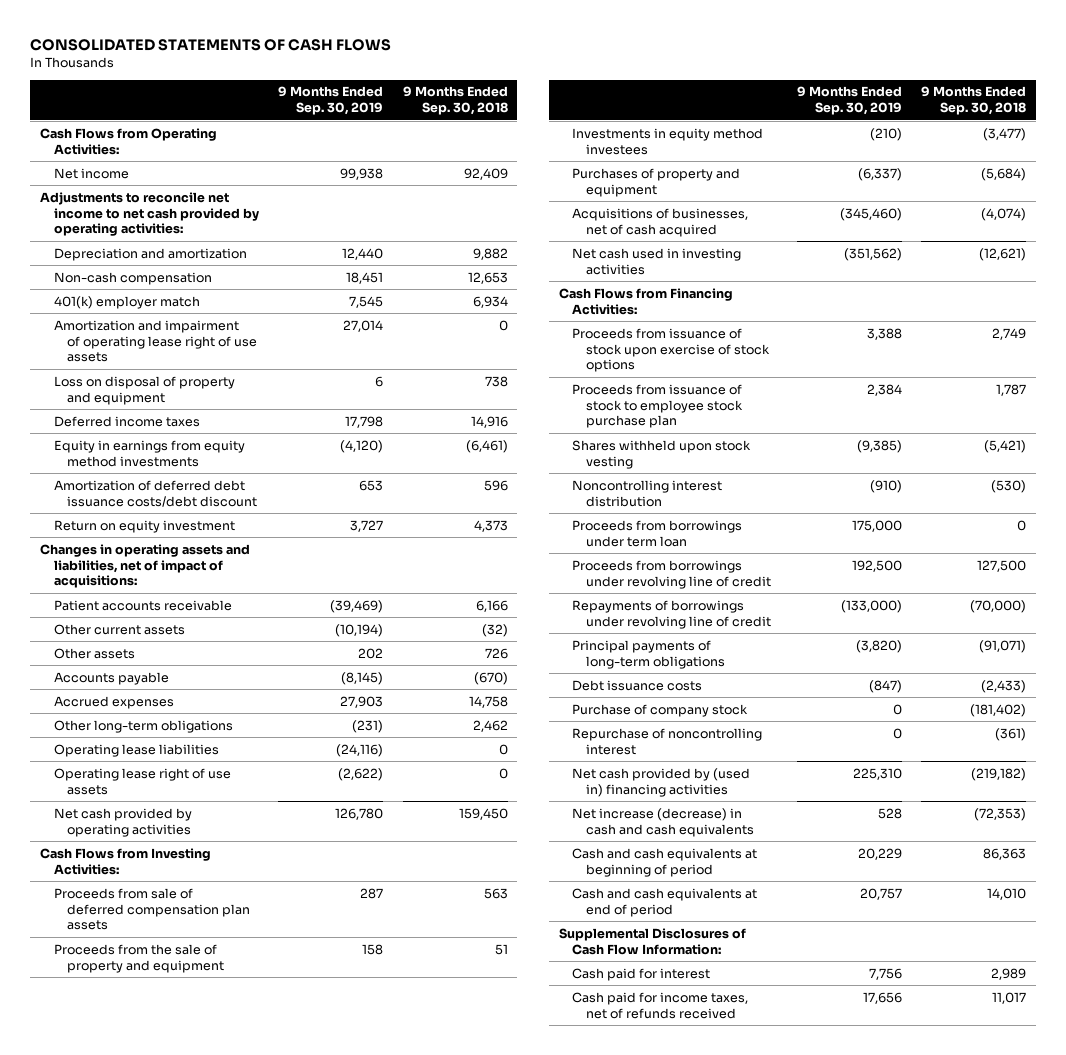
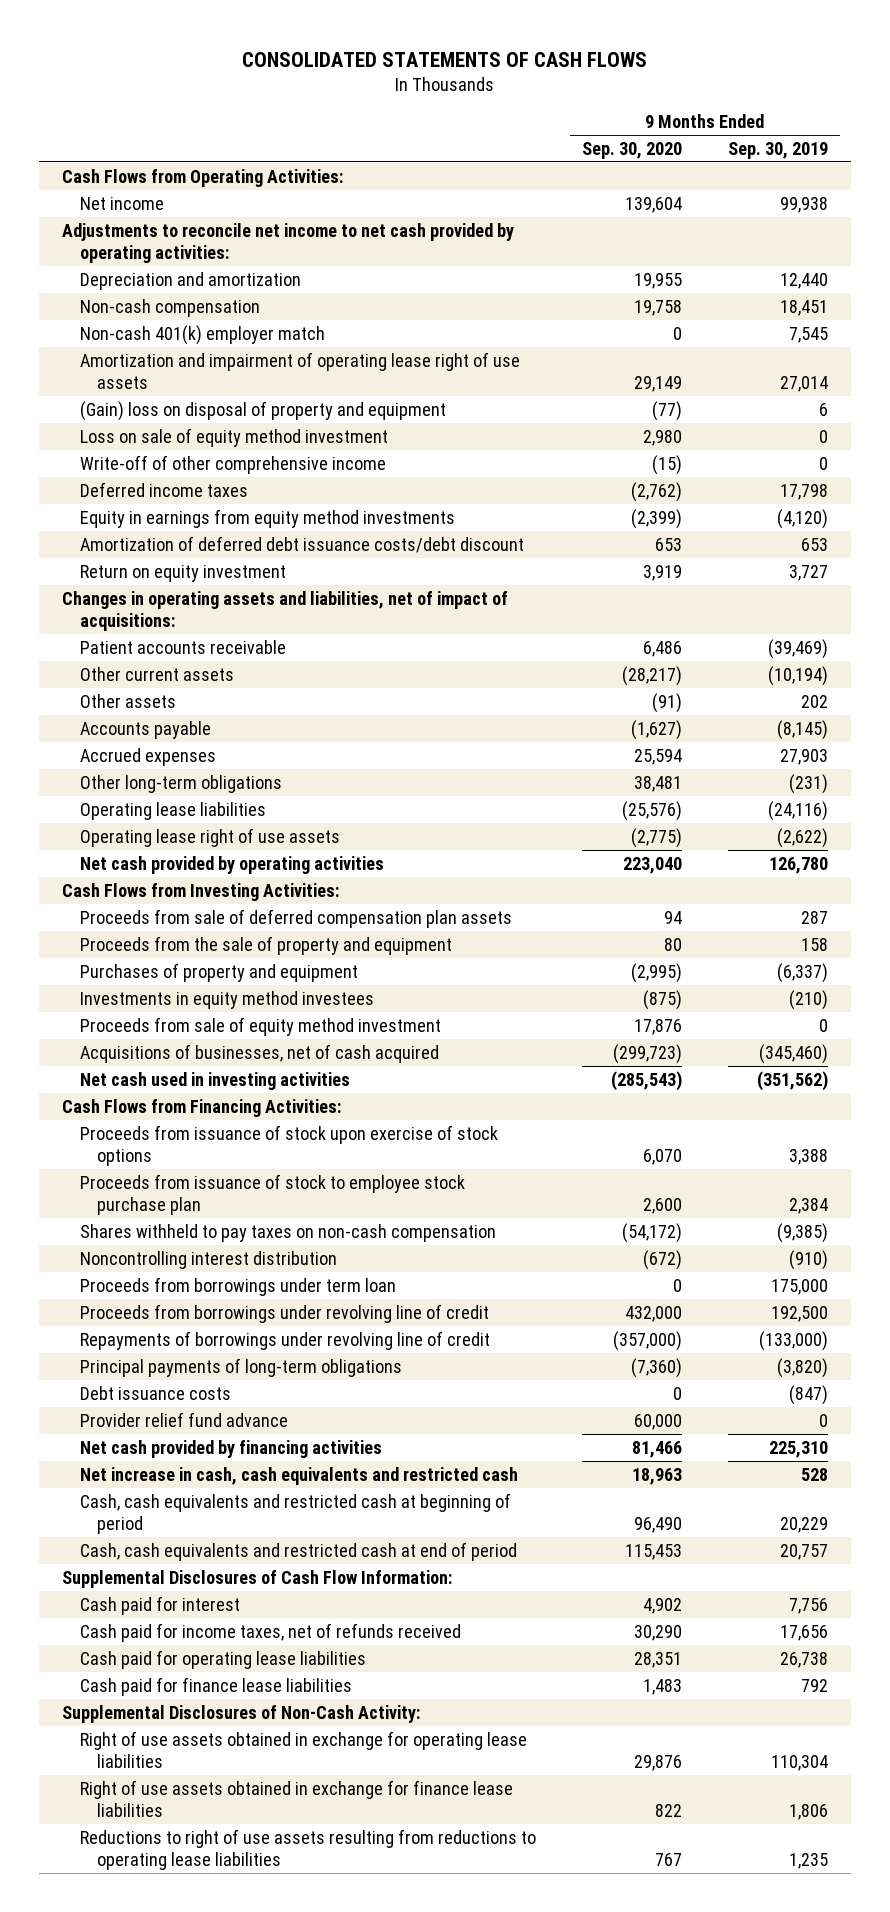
[402,86,508,116] 9 Months Ended Sep. 30, 2018 -> none
none -> [581,142,682,160] Sep. 30, 2020
[53,295,200,309] 401(k) employer match -> [79,324,325,345] Non-cash 401(k) employer match
[53,375,235,405] Loss on disposal of property and equipment -> [79,400,446,421] (Gain) loss on disposal of property and equipment
none -> [79,427,388,447] Loss on sale of equity method investment
none -> [79,454,386,474] Write-off of other comprehensive income
[572,127,764,155] Investments in equity method investees -> [79,990,374,1009] Investments in equity method investees
none -> [79,1016,441,1036] Proceeds from sale of equity method investment
[572,439,752,469] Shares withheld upon stock vesting -> [79,1223,496,1242] Shares withheld to pay taxes on non-cash compensation
[572,703,749,717] Purchase of company stock -> none
[572,727,763,755] Repurchase of noncontrolling interest -> none
none -> [79,1411,288,1427] Provider relief fund advance
[572,767,751,797] Net cash provided by (used in) financing activities -> [79,1439,382,1458] Net cash provided by financing activities
[572,807,754,837] Net increase (decrease) in cash and cash equivalents -> [79,1466,518,1485] Net increase in cash, cash equivalents and restricted cash
[572,847,758,877] Cash and cash equivalents at beginning of period -> [79,1492,511,1534] Cash, cash equivalents and restricted cash at beginning of period
[572,887,758,917] Cash and cash equivalents at end of period -> [79,1541,517,1561] Cash, cash equivalents and restricted cash at end of period
none -> [79,1649,366,1669] Cash paid for operating lease liabilities
none -> [79,1676,352,1696] Cash paid for finance lease liabilities
none -> [61,1704,420,1723] Supplemental Disclosures of Non-Cash Activity:
none -> [79,1730,527,1768] Right of use assets obtained in exchange for operating lease liabilities
none -> [79,1779,513,1817] Right of use assets obtained in exchange for finance lease liabilities
none -> [79,1828,536,1870] Reductions to right of use assets resulting from reductions to operating lease liabilities

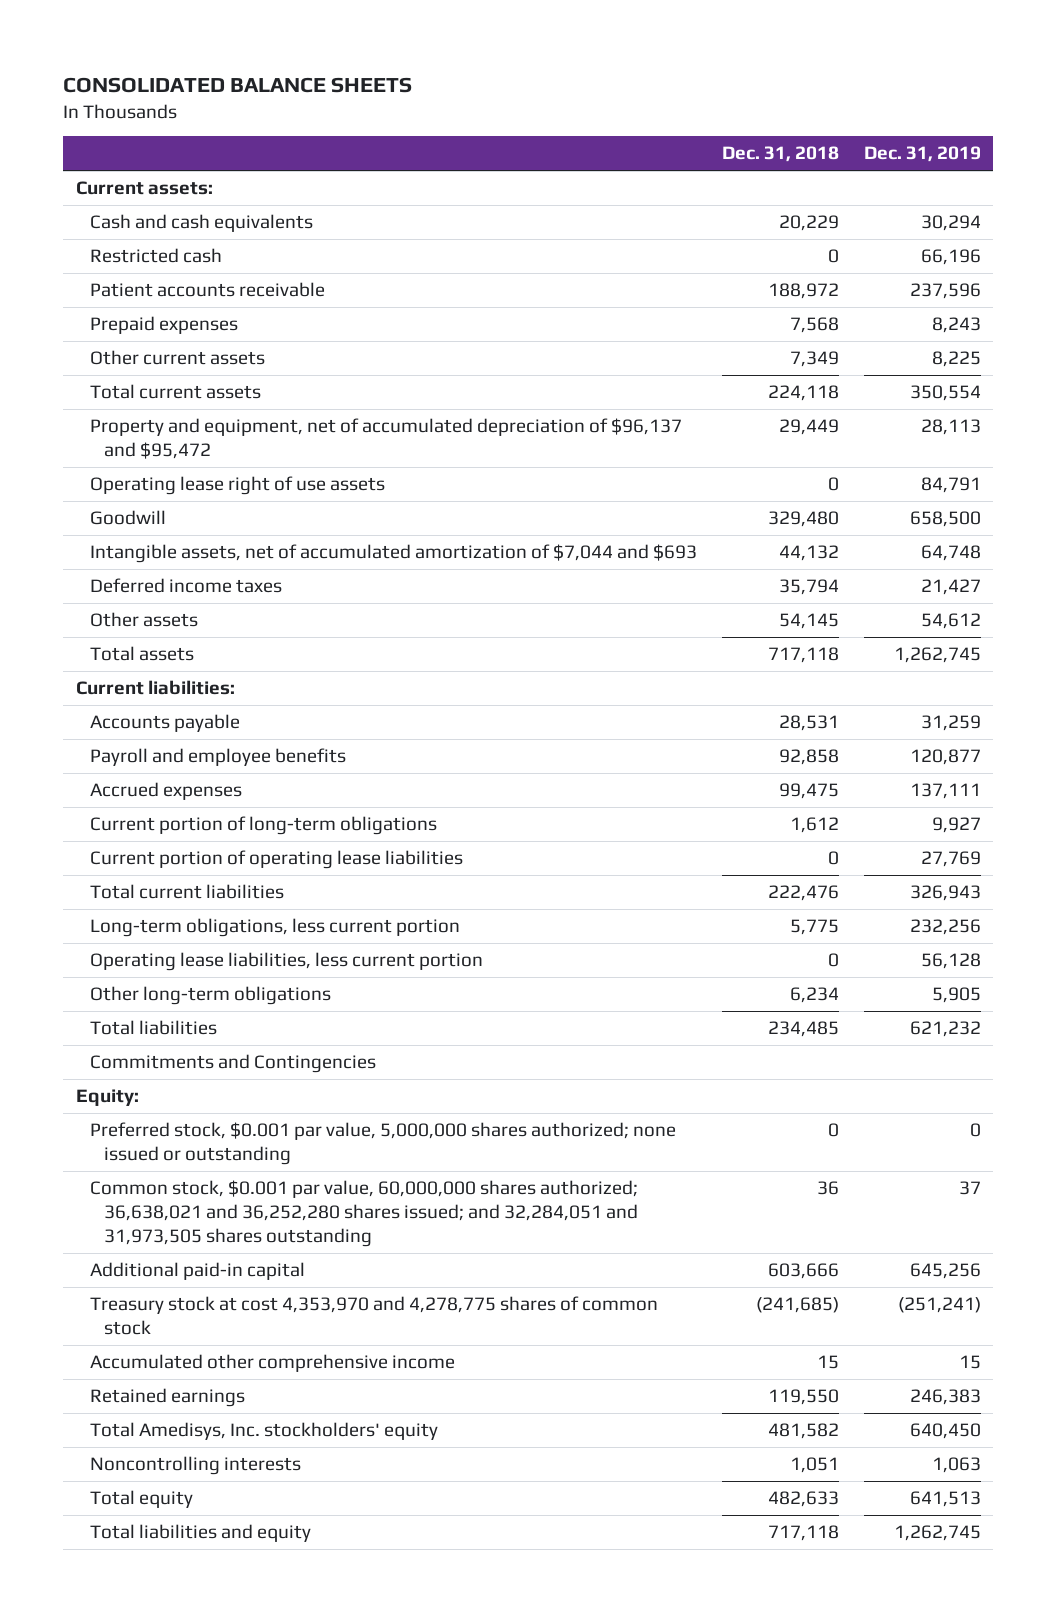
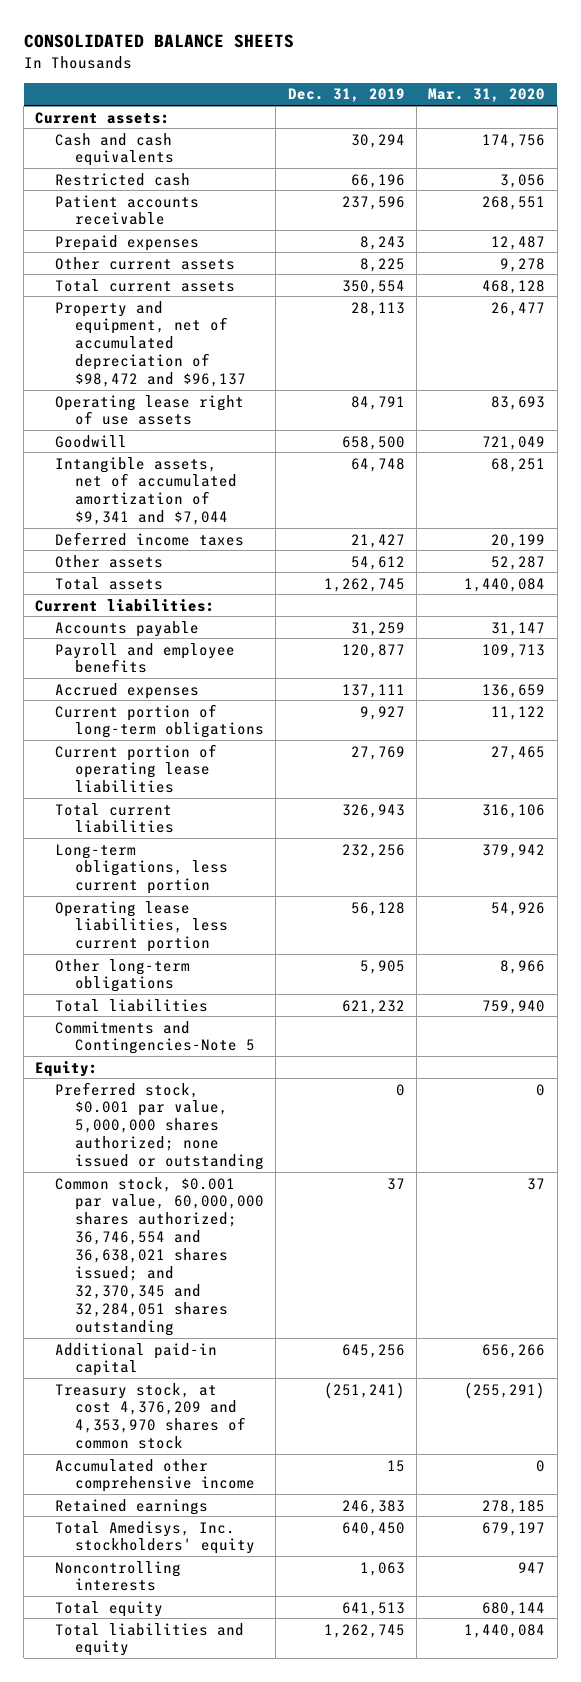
[721,146,839,163] Dec. 31, 2018 -> none
none -> [428,88,546,103] Mar. 31, 2020
[89,418,682,459] Property and equipment, net of accumulated depreciation of $96,137 and $95,472 -> [55,300,246,388] Property and equipment, net of accumulated depreciation of $98,472 and $96,137
[89,544,697,564] Intangible assets, net of accumulated amortization of $7,044 and $693 -> [55,456,237,526] Intangible assets, net of accumulated amortization of $9,341 and $7,044
[89,1054,376,1074] Commitments and Contingencies -> [55,1020,255,1055] Commitments and Contingencies-Note 5
[89,1180,639,1247] Common stock, $0.001 par value, 60,000,000 shares authorized; 36,638,021 and 36,252,280 shares issued; and 32,284,051 and 31,973,505 shares outstanding -> [55,1176,264,1336] Common stock, $0.001 par value, 60,000,000 shares authorized; 36,746,554 and 36,638,021 shares issued; and 32,370,345 and 32,284,051 shares outstanding
[89,1296,658,1335] Treasury stock at cost 4,353,970 and 4,278,775 shares of common stock -> [55,1382,246,1450] Treasury stock, at cost 4,376,209 and 4,353,970 shares of common stock

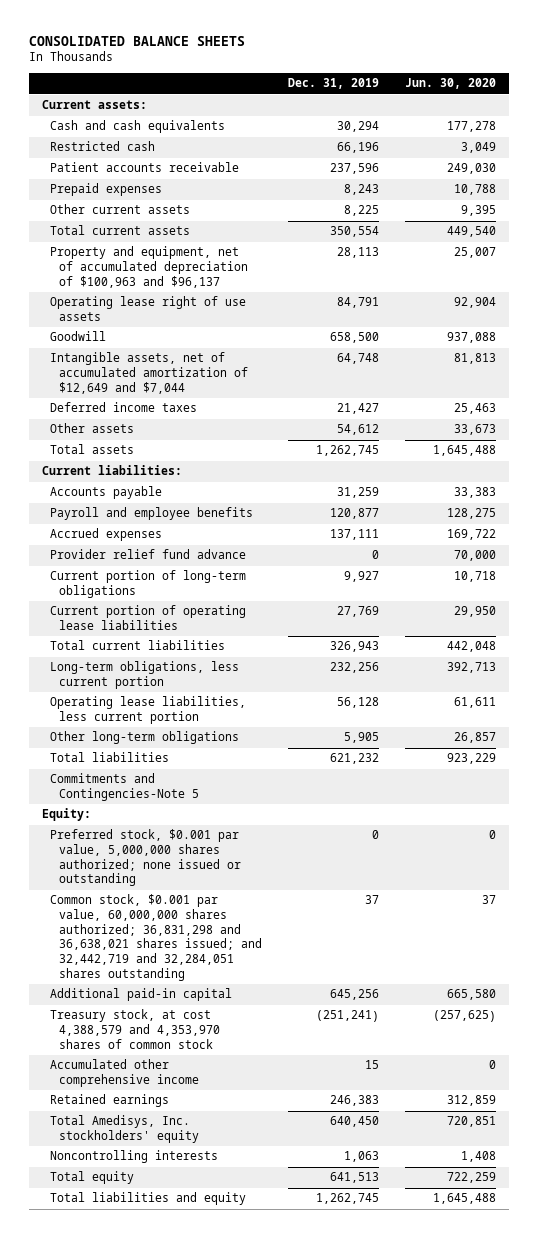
[428,88,546,103] Mar. 31, 2020 -> none
none -> [404,78,496,90] Jun. 30, 2020
[55,300,246,388] Property and equipment, net of accumulated depreciation of $98,472 and $96,137 -> [50,246,249,288] Property and equipment, net of accumulated depreciation of $100,963 and $96,137
[55,456,237,526] Intangible assets, net of accumulated amortization of $9,341 and $7,044 -> [50,352,249,394] Intangible assets, net of accumulated amortization of $12,649 and $7,044
none -> [50,549,247,560] Provider relief fund advance
[55,1176,264,1336] Common stock, $0.001 par value, 60,000,000 shares authorized; 36,746,554 and 36,638,021 shares issued; and 32,370,345 and 32,284,051 shares outstanding -> [50,894,263,981] Common stock, $0.001 par value, 60,000,000 shares authorized; 36,831,298 and 36,638,021 shares issued; and 32,442,719 and 32,284,051 shares outstanding
[55,1382,246,1450] Treasury stock, at cost 4,376,209 and 4,353,970 shares of common stock -> [50,1009,221,1049] Treasury stock, at cost 4,388,579 and 4,353,970 shares of common stock

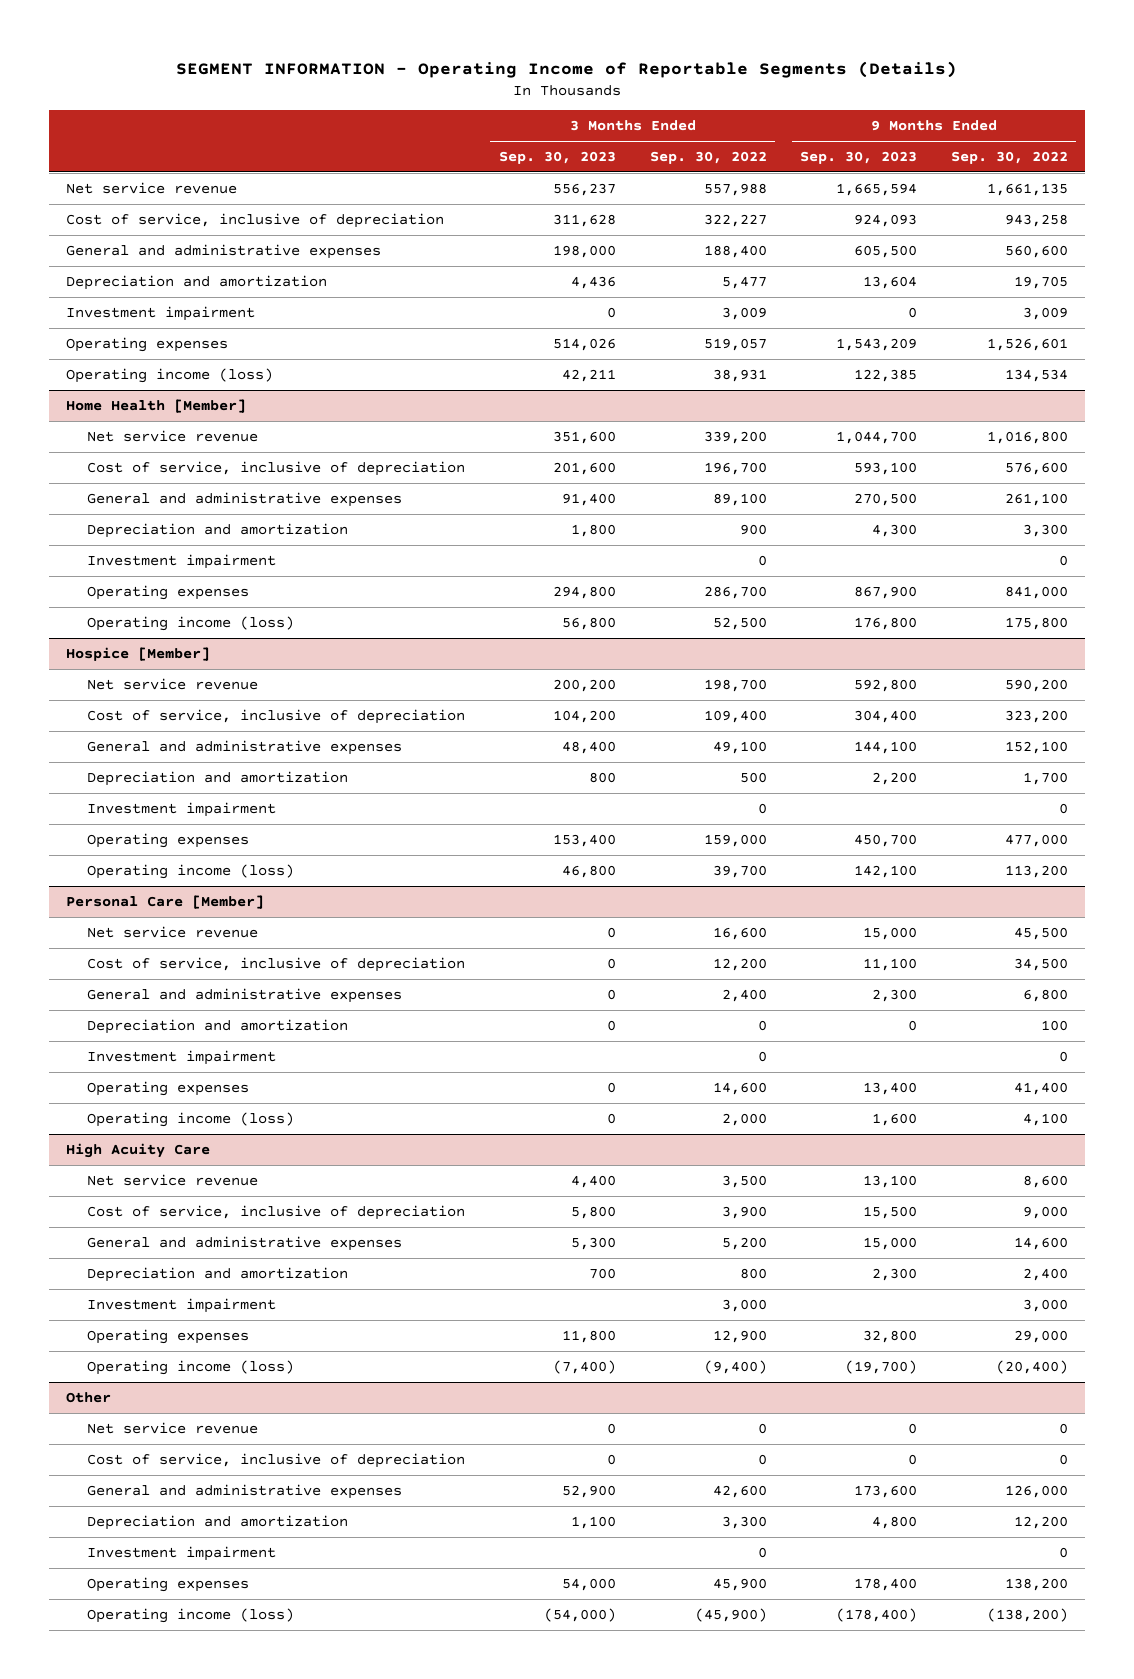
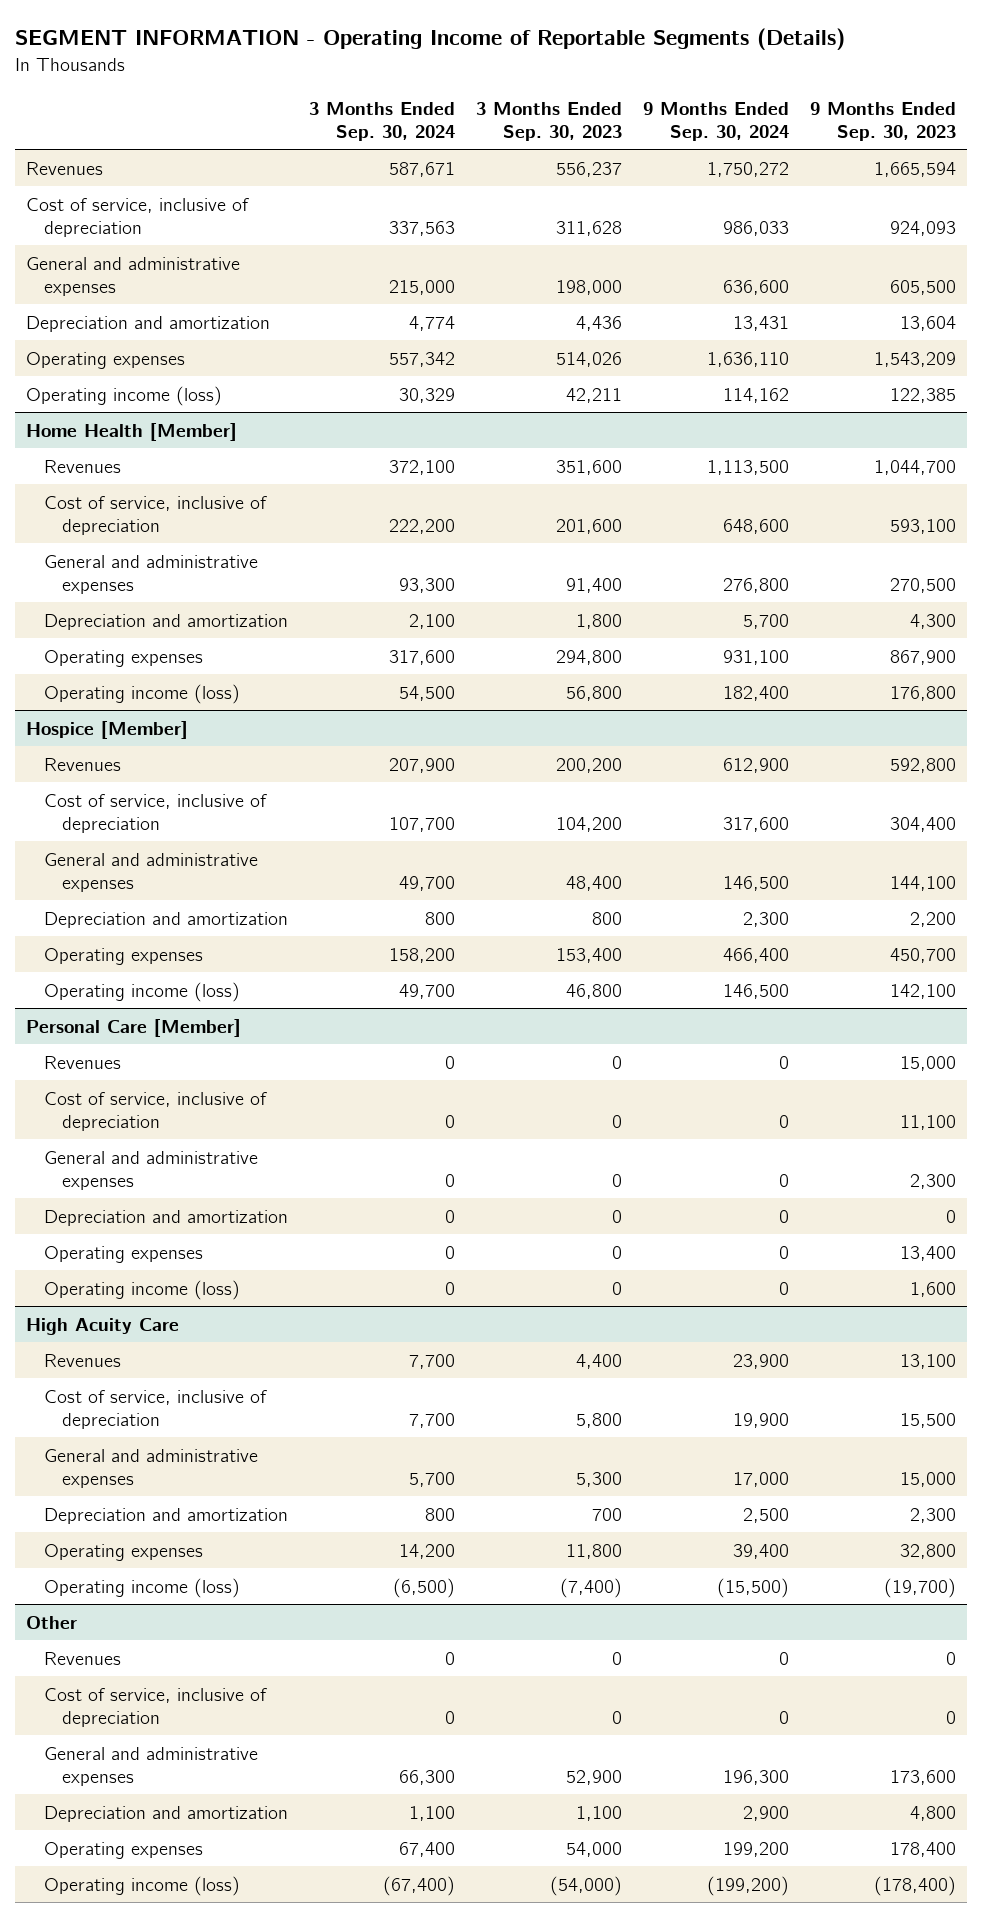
[649,150,767,164] Sep. 30, 2022 -> none
[950,150,1068,164] Sep. 30, 2022 -> none
none -> [309,101,456,141] 3 Months Ended Sep. 30, 2024
none -> [643,101,790,141] 9 Months Ended Sep. 30, 2024
[66,181,238,194] Net service revenue -> [26,161,104,175] Revenues
[66,305,256,321] Investment impairment -> none
[87,429,259,442] Net service revenue -> [44,459,122,473] Revenues
[87,553,277,569] Investment impairment -> none
[87,677,259,690] Net service revenue -> [44,757,122,771] Revenues
[87,801,277,817] Investment impairment -> none
[87,925,259,938] Net service revenue -> none
none -> [44,1055,122,1069] Revenues
[87,1049,277,1065] Investment impairment -> none
[87,1173,259,1186] Net service revenue -> [44,1353,122,1367] Revenues
[87,1297,277,1313] Investment impairment -> none
[87,1421,259,1434] Net service revenue -> none
none -> [44,1651,122,1665] Revenues
[87,1545,277,1561] Investment impairment -> none

